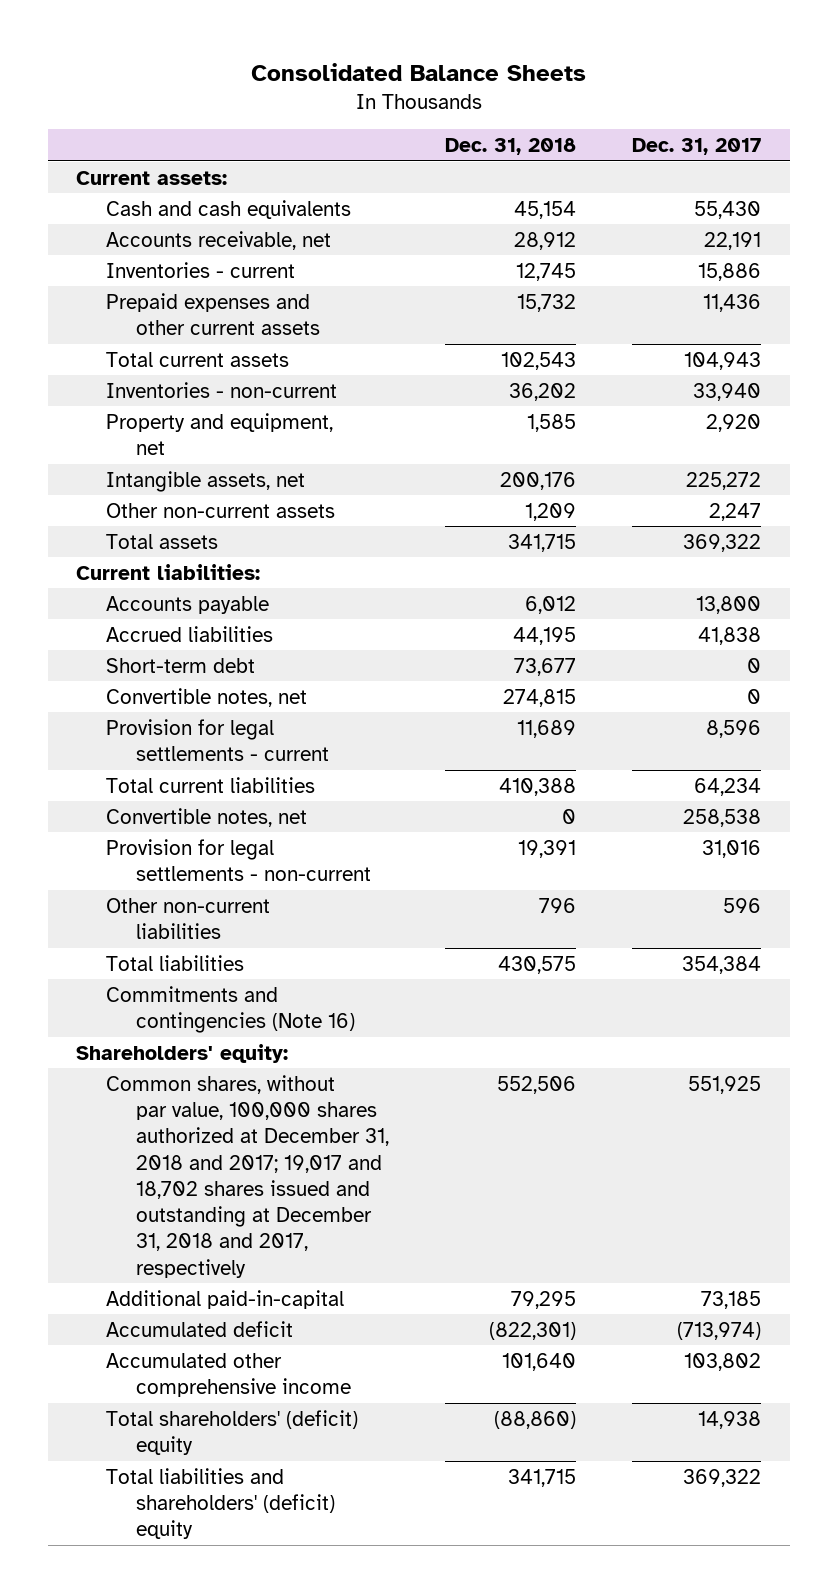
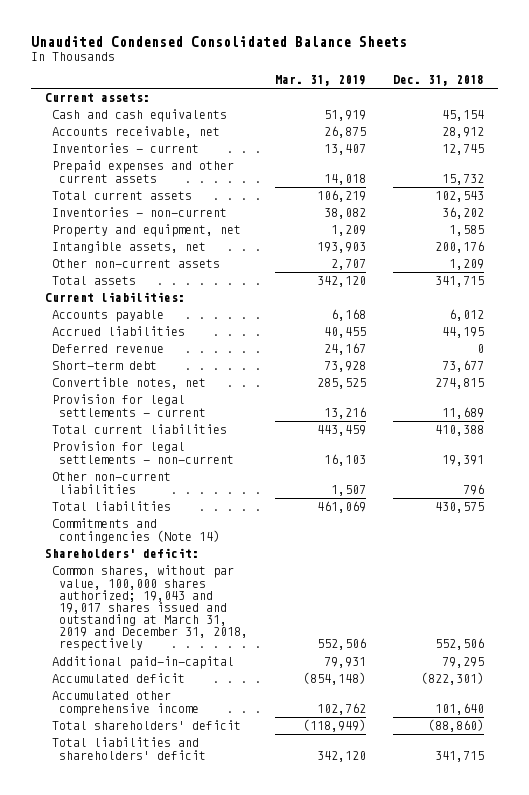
[250,62,586,81] Consolidated Balance Sheets -> [31,35,408,47] Unaudited Condensed Consolidated Balance Sheets
[632,138,762,156] Dec. 31, 2017 -> none
none -> [275,75,367,87] Mar. 31, 2019
none -> [51,344,164,354] Deferred revenue
[106,807,308,827] Convertible notes, net -> none
[106,985,356,1034] Commitments and contingencies (Note 16) -> [51,518,221,543] Commitments and contingencies (Note 14)
[76,1043,289,1063] Shareholders' equity: -> [44,548,199,559] Shareholders' deficit:
[106,1074,390,1278] Common shares, without par value, 100,000 shares authorized at December 31, 2018 and 2017; 19,017 and 18,702 shares issued and outstanding at December 31, 2018 and 2017, respectively -> [51,565,249,652] Common shares, without par value, 100,000 shares authorized; 19,043 and 19,017 shares issued and outstanding at March 31, 2019 and December 31, 2018, respectively
[106,1409,359,1456] Total shareholders' (deficit) equity -> [51,720,241,731] Total shareholders' deficit
[106,1467,336,1540] Total liabilities and shareholders' (deficit) equity -> [51,737,207,760] Total liabilities and shareholders' deficit

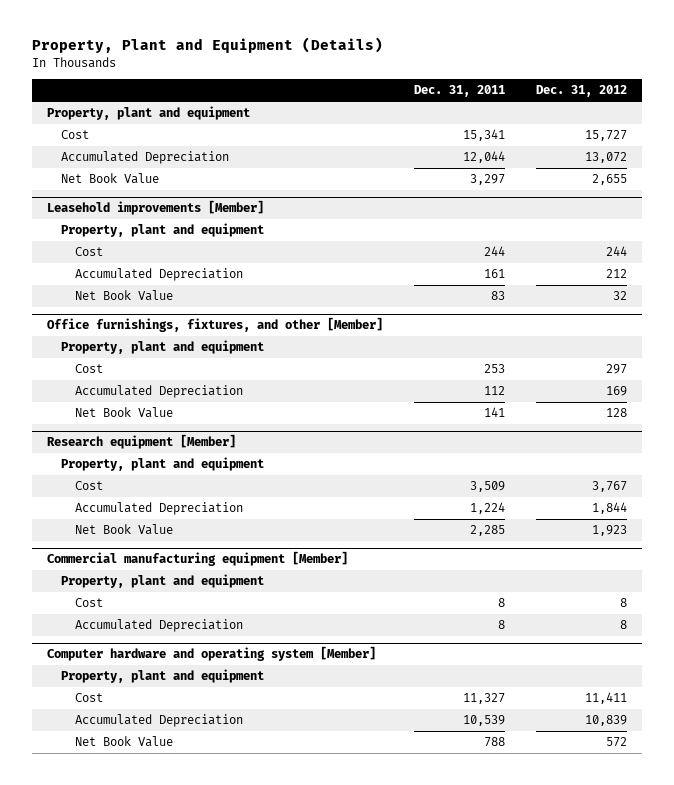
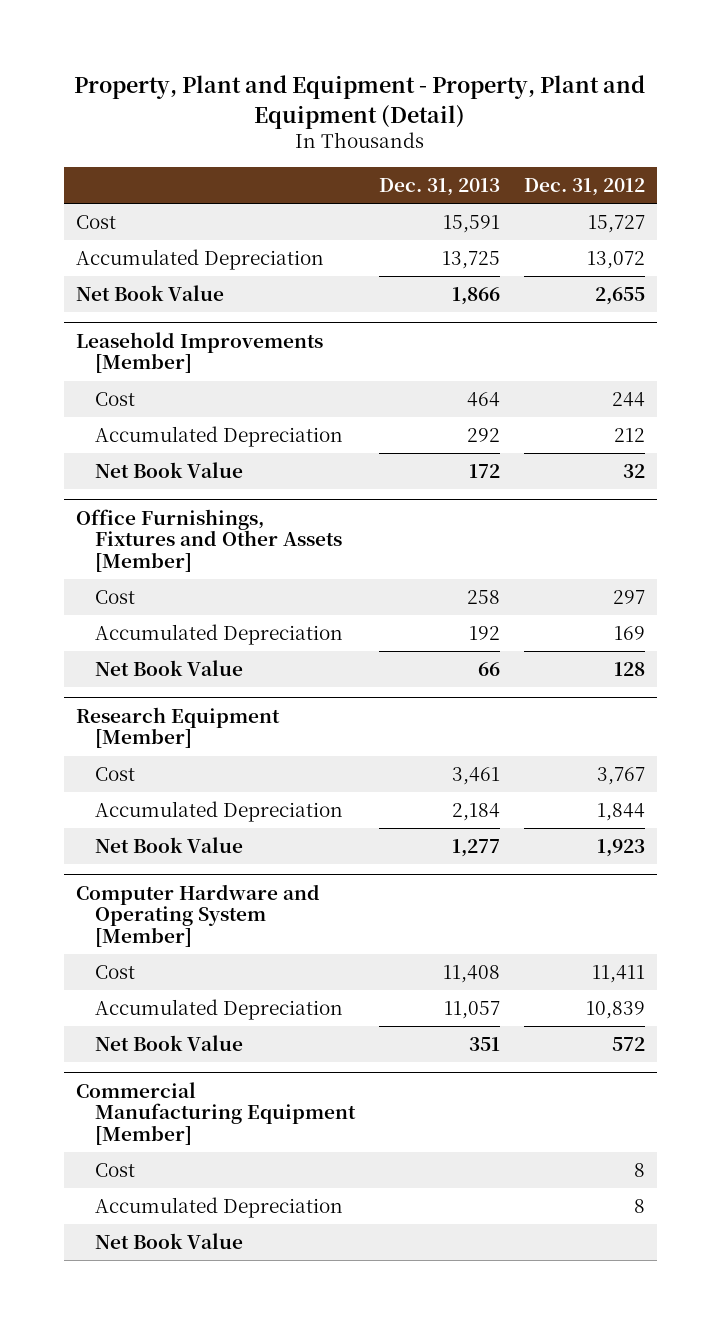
[31,37,383,54] Property, Plant and Equipment (Details) -> [74,75,646,129] Property, Plant and Equipment - Property, Plant and Equipment (Detail)
[413,85,505,98] Dec. 31, 2011 -> none
none -> [378,178,500,197] Dec. 31, 2013
[47,106,251,121] Property, plant and equipment -> none
[60,223,264,238] Property, plant and equipment -> none
[47,200,265,216] Leasehold improvements [Member] -> [76,331,324,374] Leasehold Improvements [Member]
[60,340,264,355] Property, plant and equipment -> none
[47,317,384,333] Office furnishings, fixtures, and other [Member] -> [76,508,343,573] Office Furnishings, Fixtures and Other Assets [Member]
[60,457,264,472] Property, plant and equipment -> none
[47,434,237,450] Research equipment [Member] -> [76,706,281,749] Research Equipment [Member]
[47,551,349,567] Commercial manufacturing equipment [Member] -> none
[60,574,264,589] Property, plant and equipment -> none
[74,598,103,608] Cost -> none
[74,619,243,633] Accumulated Depreciation -> none
[60,669,264,684] Property, plant and equipment -> none
[47,646,377,662] Computer hardware and operating system [Member] -> [76,883,321,948] Computer Hardware and Operating System [Member]
none -> [76,1081,357,1146] Commercial Manufacturing Equipment [Member]
none -> [95,1162,136,1177] Cost
none -> [95,1196,344,1218] Accumulated Depreciation
none -> [95,1232,244,1249] Net Book Value

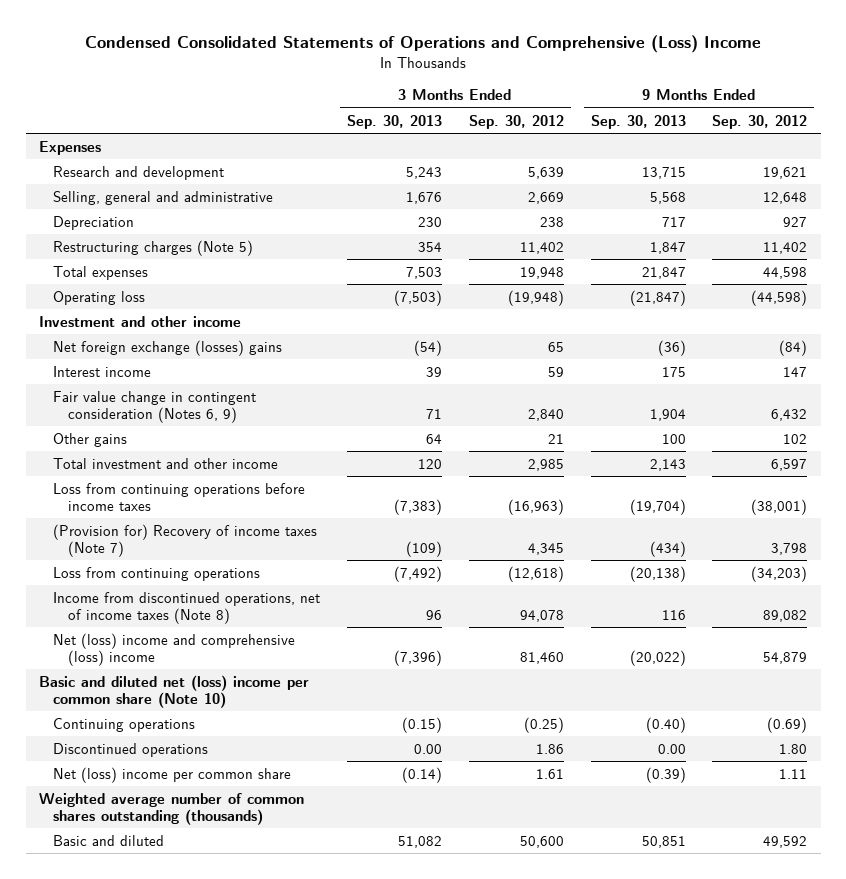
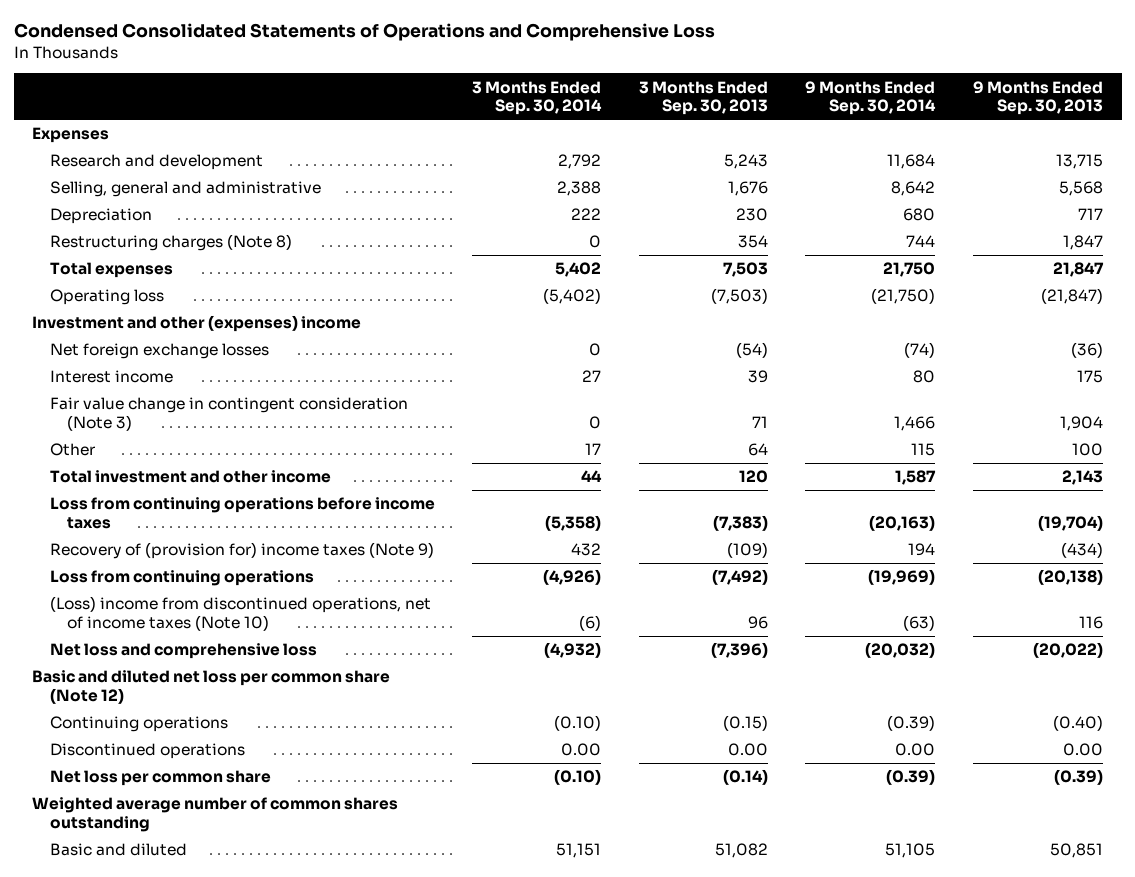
[85,35,762,54] Condensed Consolidated Statements of Operations and Comprehensive (Loss) Income -> [13,23,715,42] Condensed Consolidated Statements of Operations and Comprehensive Loss
[468,114,564,129] Sep. 30, 2012 -> none
[712,114,808,129] Sep. 30, 2012 -> none
none -> [472,80,603,116] 3 Months Ended Sep. 30, 2014
none -> [805,80,937,116] 9 Months Ended Sep. 30, 2014
[53,239,254,256] Restructuring charges (Note 5) -> [49,234,292,252] Restructuring charges (Note 8)
[39,315,242,327] Investment and other income -> [32,315,362,333] Investment and other (expenses) income
[53,339,283,356] Net foreign exchange (losses) gains -> [49,343,269,360] Net foreign exchange losses
[53,390,257,423] Fair value change in contingent consideration (Notes 6, 9) -> [49,397,408,431] Fair value change in contingent consideration (Note 3)
[53,432,128,447] Other gains -> [49,443,95,457] Other
[53,523,318,557] (Provision for) Recovery of income taxes (Note 7) -> [49,542,434,560] Recovery of (provision for) income taxes (Note 9)
[53,591,321,624] Income from discontinued operations, net of income taxes (Note 8) -> [49,596,431,631] (Loss) income from discontinued operations, net of income taxes (Note 10)
[53,632,296,666] Net (loss) income and comprehensive (loss) income -> [49,643,317,660] Net loss and comprehensive loss
[39,674,310,708] Basic and diluted net (loss) income per common share (Note 10) -> [32,670,391,704] Basic and diluted net loss per common share (Note 12)
[53,766,292,783] Net (loss) income per common share -> [49,770,271,787] Net loss per common share
[39,792,305,825] Weighted average number of common shares outstanding (thousands) -> [32,797,399,832] Weighted average number of common shares outstanding

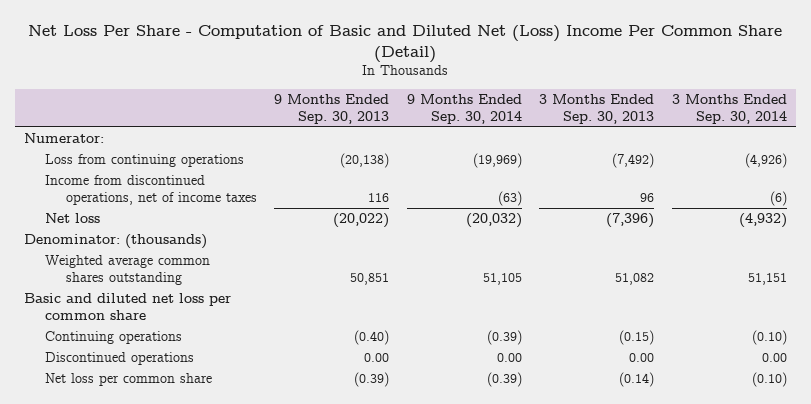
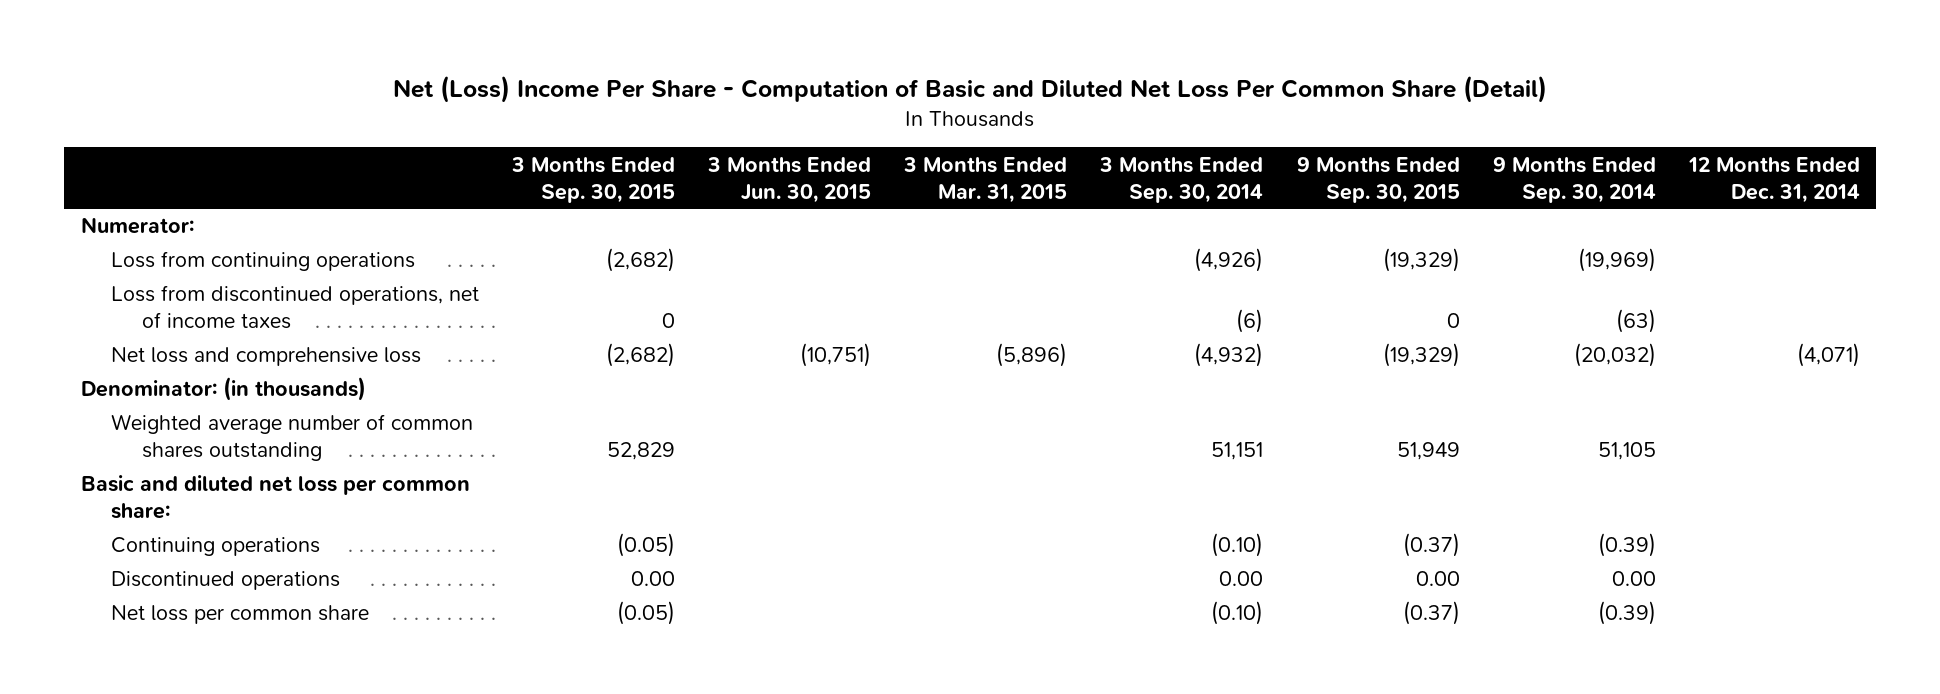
[28,25,783,64] Net Loss Per Share - Computation of Basic and Diluted Net (Loss) Income Per Common Share (Detail) -> [393,75,1548,104] Net (Loss) Income Per Share - Computation of Basic and Diluted Net Loss Per Common Share (Detail)
[274,94,390,125] 9 Months Ended Sep. 30, 2013 -> none
[539,94,655,125] 3 Months Ended Sep. 30, 2013 -> none
none -> [511,156,676,203] 3 Months Ended Sep. 30, 2015
none -> [707,156,872,203] 3 Months Ended Jun. 30, 2015
none -> [903,156,1068,203] 3 Months Ended Mar. 31, 2015
none -> [1296,156,1460,203] 9 Months Ended Sep. 30, 2015
none -> [1687,156,1860,203] 12 Months Ended Dec. 31, 2014
[44,175,257,206] Income from discontinued operations, net of income taxes -> [111,285,480,330] Loss from discontinued operations, net of income taxes
[44,213,100,224] Net loss -> [111,347,422,367] Net loss and comprehensive loss
[23,234,207,250] Denominator: (thousands) -> [80,377,366,402] Denominator: (in thousands)
[44,255,210,286] Weighted average common shares outstanding -> [111,414,474,462] Weighted average number of common shares outstanding
[23,293,231,321] Basic and diluted net loss per common share -> [80,475,470,520] Basic and diluted net loss per common share:

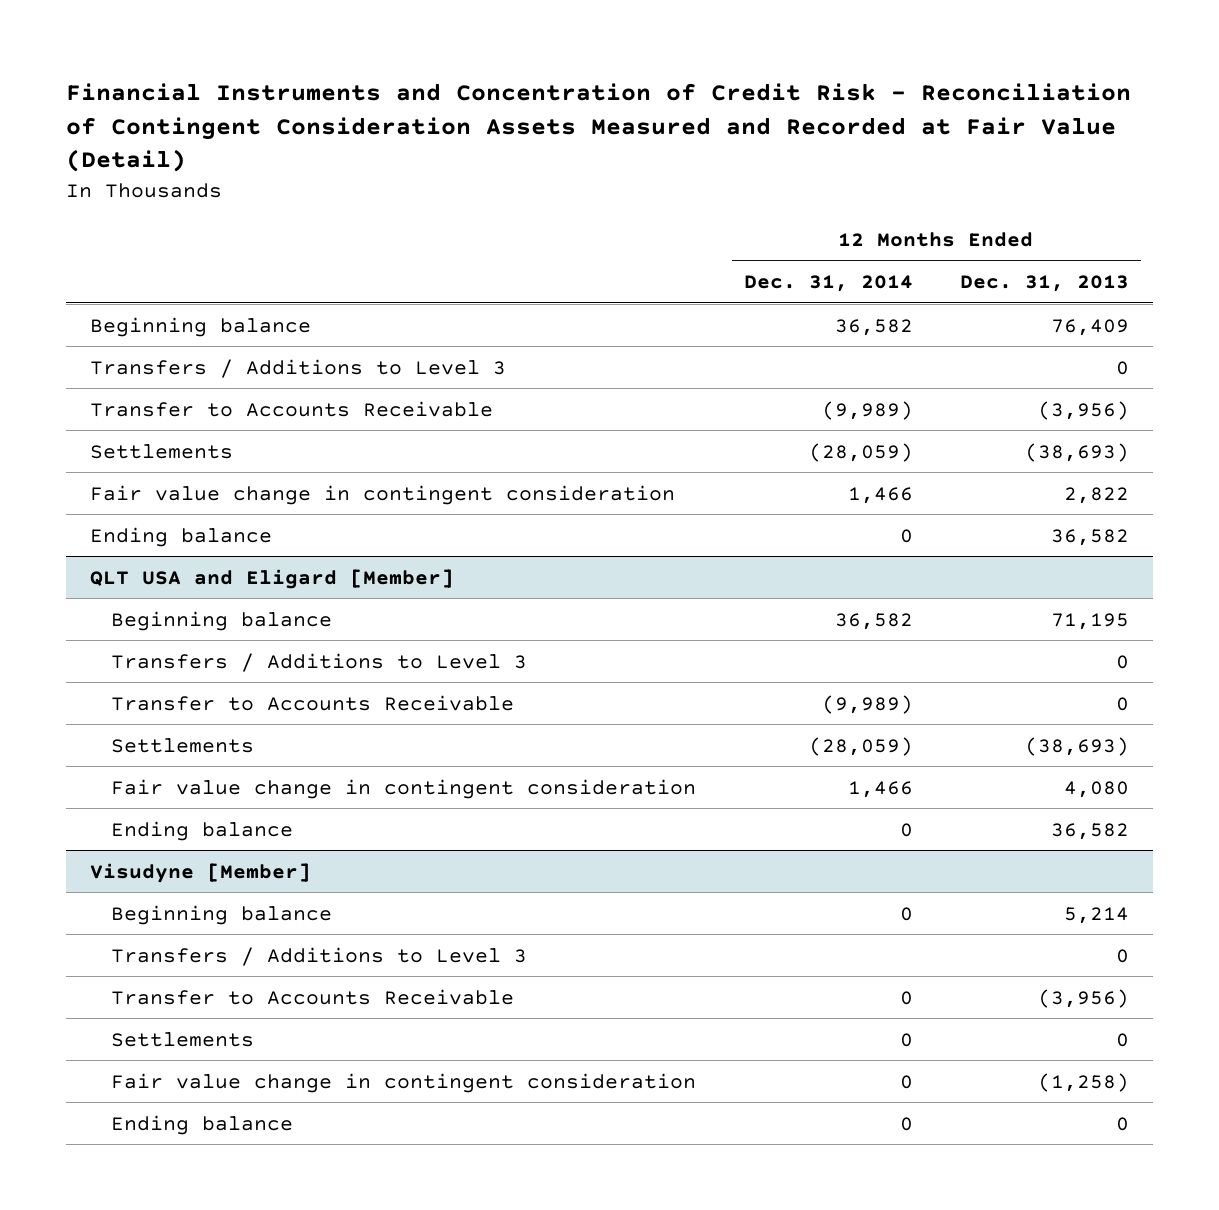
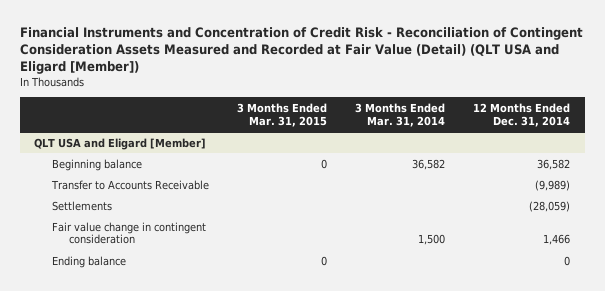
[66,83,1132,173] Financial Instruments and Concentration of Credit Risk - Reconciliation of Contingent Consideration Assets Measured and Recorded at Fair Value (Detail) -> [20,27,584,75] Financial Instruments and Concentration of Credit Risk - Reconciliation of Contingent Consideration Assets Measured and Recorded at Fair Value (Detail) (QLT USA and Eligard [Member])
[960,275,1130,293] Dec. 31, 2013 -> none
none -> [236,102,327,127] 3 Months Ended Mar. 31, 2015
none -> [355,102,446,127] 3 Months Ended Mar. 31, 2014
[90,316,312,337] Beginning balance -> none
[90,358,507,378] Transfers / Additions to Level 3 -> none
[90,400,494,417] Transfer to Accounts Receivable -> none
[90,443,234,459] Settlements -> none
[90,484,676,505] Fair value change in contingent consideration -> none
[90,526,273,547] Ending balance -> none
[110,652,527,672] Transfers / Additions to Level 3 -> none
[90,862,312,883] Visudyne [Member] -> none
[110,904,332,925] Beginning balance -> none
[110,946,527,966] Transfers / Additions to Level 3 -> none
[110,988,514,1005] Transfer to Accounts Receivable -> none
[110,1031,254,1047] Settlements -> none
[110,1072,696,1093] Fair value change in contingent consideration -> none
[110,1114,293,1135] Ending balance -> none

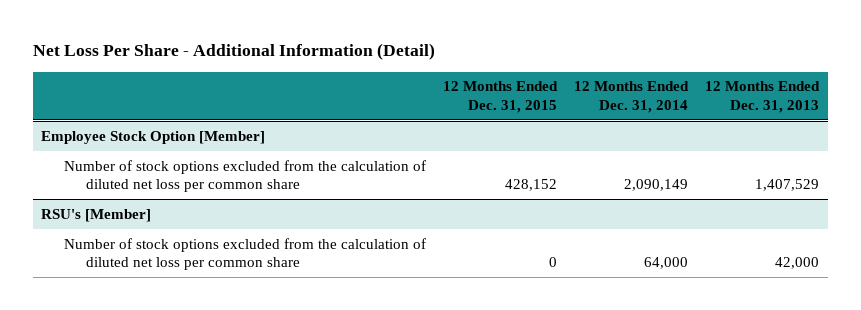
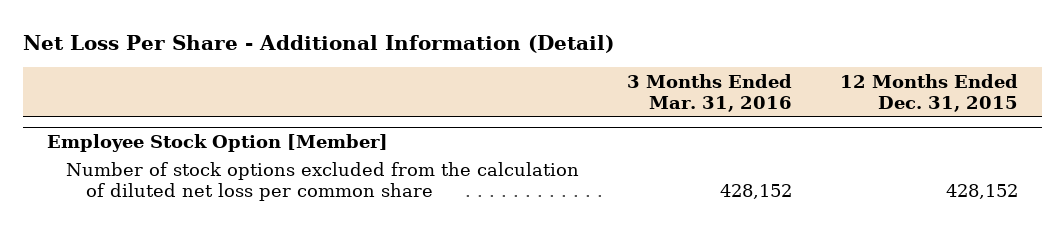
[574,81,690,113] 12 Months Ended Dec. 31, 2014 -> none
[705,81,821,113] 12 Months Ended Dec. 31, 2013 -> none
none -> [626,73,792,112] 3 Months Ended Mar. 31, 2016
[41,208,152,222] RSU's [Member] -> none
[63,237,426,271] Number of stock options excluded from the calculation of diluted net loss per common share -> none

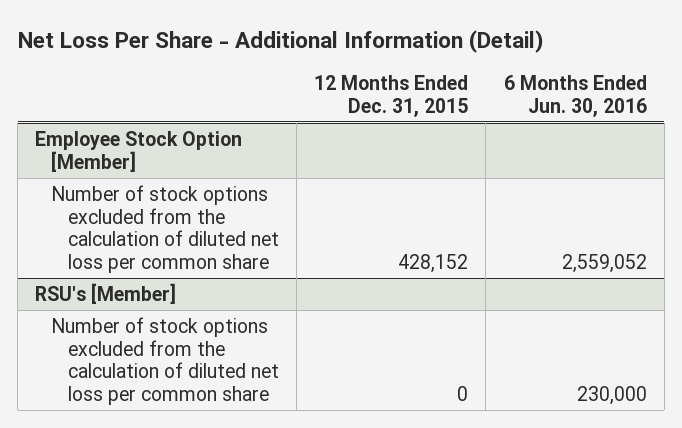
[626,73,792,112] 3 Months Ended Mar. 31, 2016 -> none
none -> [503,74,647,117] 6 Months Ended Jun. 30, 2016
none -> [35,282,177,304] RSU's [Member]
none -> [51,316,279,405] Number of stock options excluded from the calculation of diluted net loss per common share

